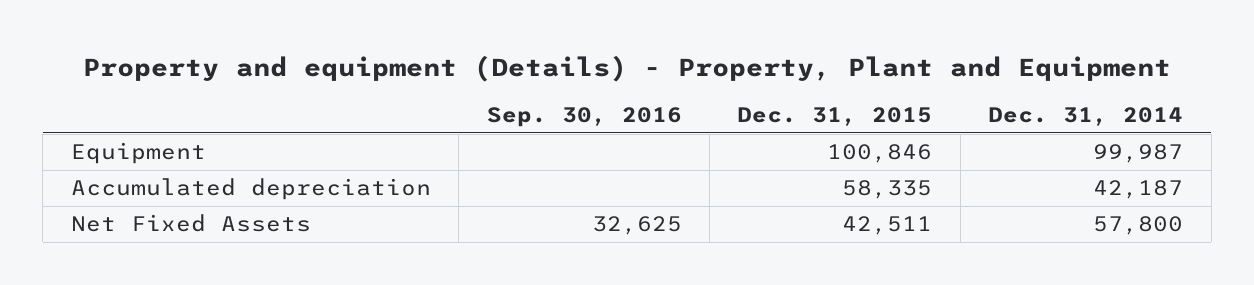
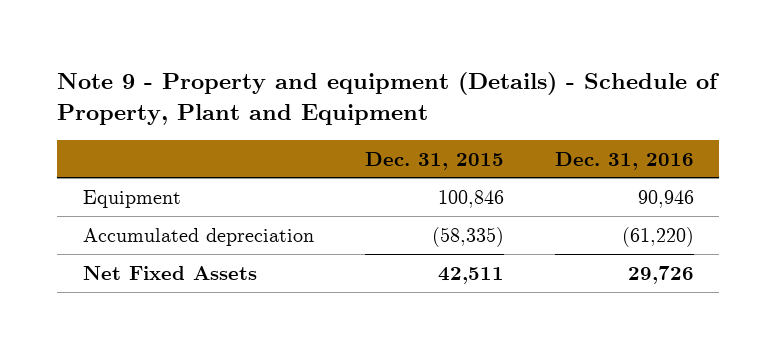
[83,54,1172,82] Property and equipment (Details) - Property, Plant and Equipment -> [57,71,721,125] Note 9 - Property and equipment (Details) - Schedule of Property, Plant and Equipment
[486,107,682,128] Sep. 30, 2016 -> none
[988,107,1184,127] Dec. 31, 2014 -> none
none -> [554,151,694,170] Dec. 31, 2016
[842,180,933,200] 58,335 -> [431,226,504,247] (58,335)

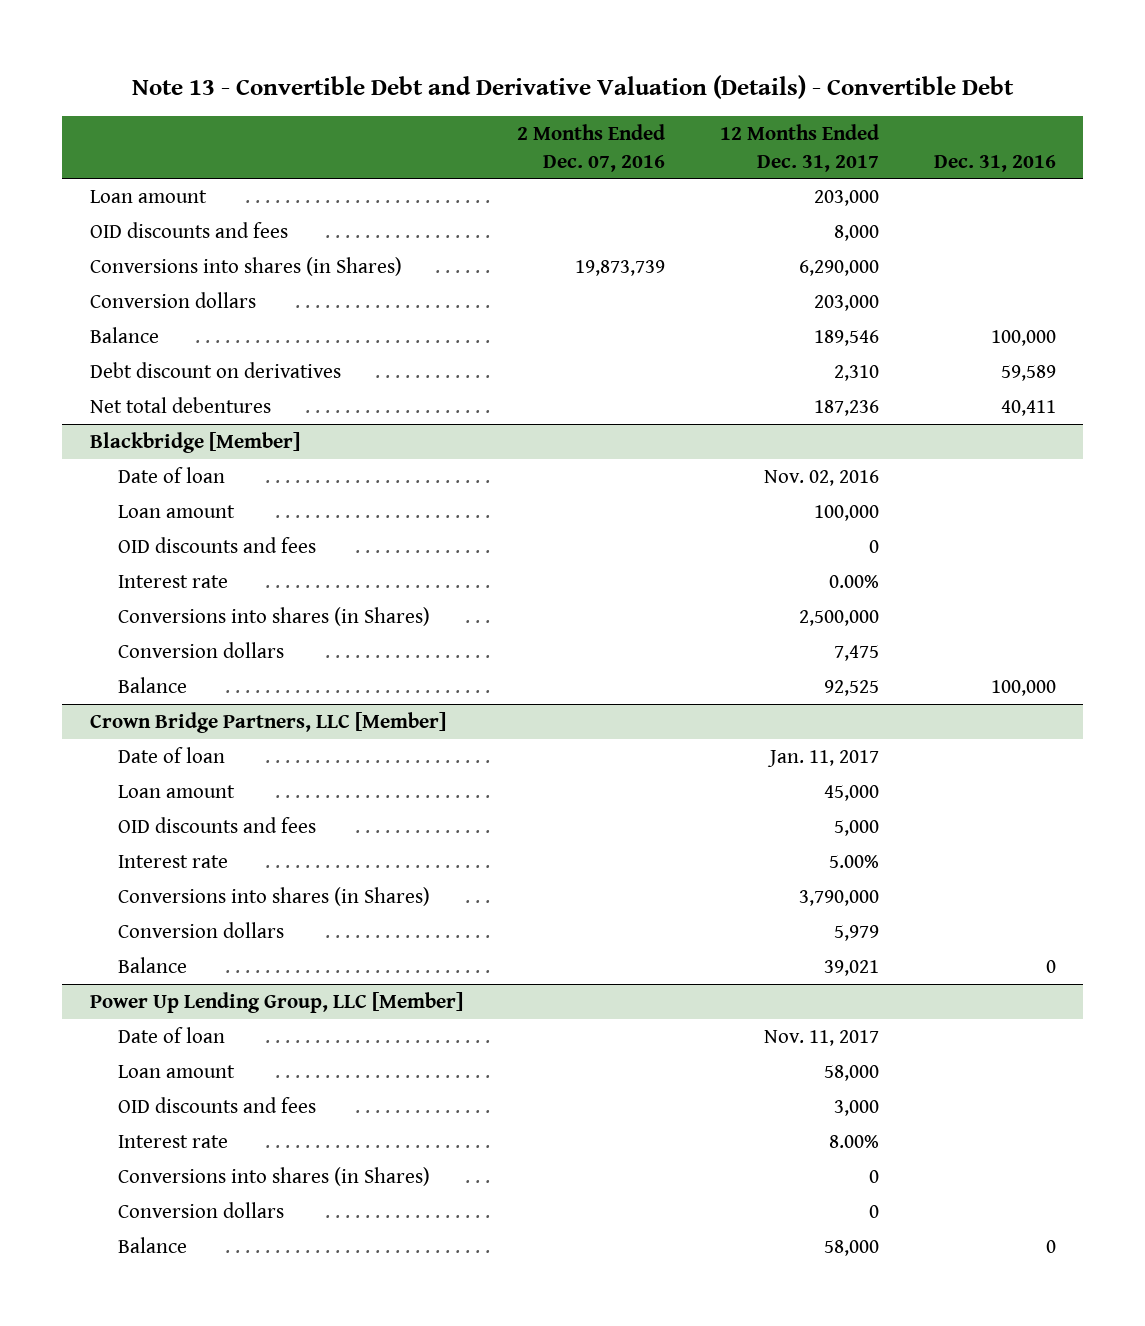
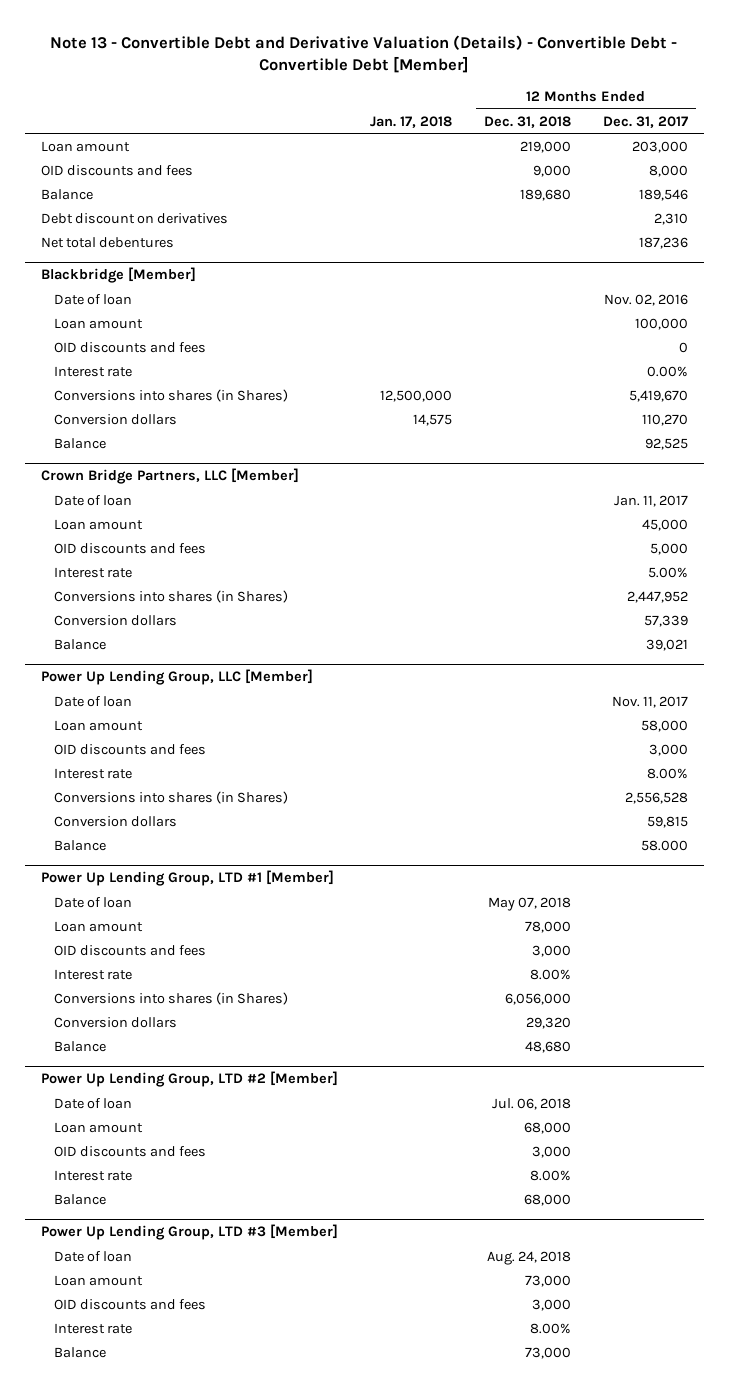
[131,75,1014,100] Note 13 - Convertible Debt and Derivative Valuation (Details) - Convertible Debt -> [50,34,678,73] Note 13 - Convertible Debt and Derivative Valuation (Details) - Convertible Debt - Convertible Debt [Member]
[517,124,666,172] 2 Months Ended Dec. 07, 2016 -> none
[933,154,1056,172] Dec. 31, 2016 -> none
none -> [369,115,452,128] Jan. 17, 2018
none -> [483,115,571,128] Dec. 31, 2018
[89,256,402,276] Conversions into shares (in Shares) -> none
[89,291,256,308] Conversion dollars -> none
[799,609,880,626] 2,500,000 -> [628,389,688,402] 5,419,670
[834,644,880,661] 7,475 -> [641,413,688,426] 110,270
[799,889,880,906] 3,790,000 -> [626,590,688,603] 2,447,952
[834,924,880,941] 5,979 -> [643,614,688,627] 57,339
[869,1169,880,1183] 0 -> [624,791,688,804] 2,556,528
[869,1204,880,1218] 0 -> [646,815,688,828] 59,815
[824,1239,880,1256] 58,000 -> [640,839,688,851] 58.000
none -> [41,870,335,887] Power Up Lending Group, LTD #1 [Member]
none -> [53,896,132,908] Date of loan
none -> [53,920,143,932] Loan amount
none -> [53,944,206,956] OID discounts and fees
none -> [53,968,132,980] Interest rate
none -> [53,991,288,1005] Conversions into shares (in Shares)
none -> [53,1016,177,1028] Conversion dollars
none -> [53,1040,106,1052] Balance
none -> [41,1071,339,1088] Power Up Lending Group, LTD #2 [Member]
none -> [53,1097,132,1109] Date of loan
none -> [53,1121,143,1133] Loan amount
none -> [53,1145,206,1157] OID discounts and fees
none -> [53,1169,132,1181] Interest rate
none -> [53,1193,106,1205] Balance
none -> [41,1224,339,1241] Power Up Lending Group, LTD #3 [Member]
none -> [53,1250,132,1262] Date of loan
none -> [53,1274,143,1286] Loan amount
none -> [53,1298,206,1310] OID discounts and fees
none -> [53,1322,132,1334] Interest rate
none -> [53,1346,106,1358] Balance

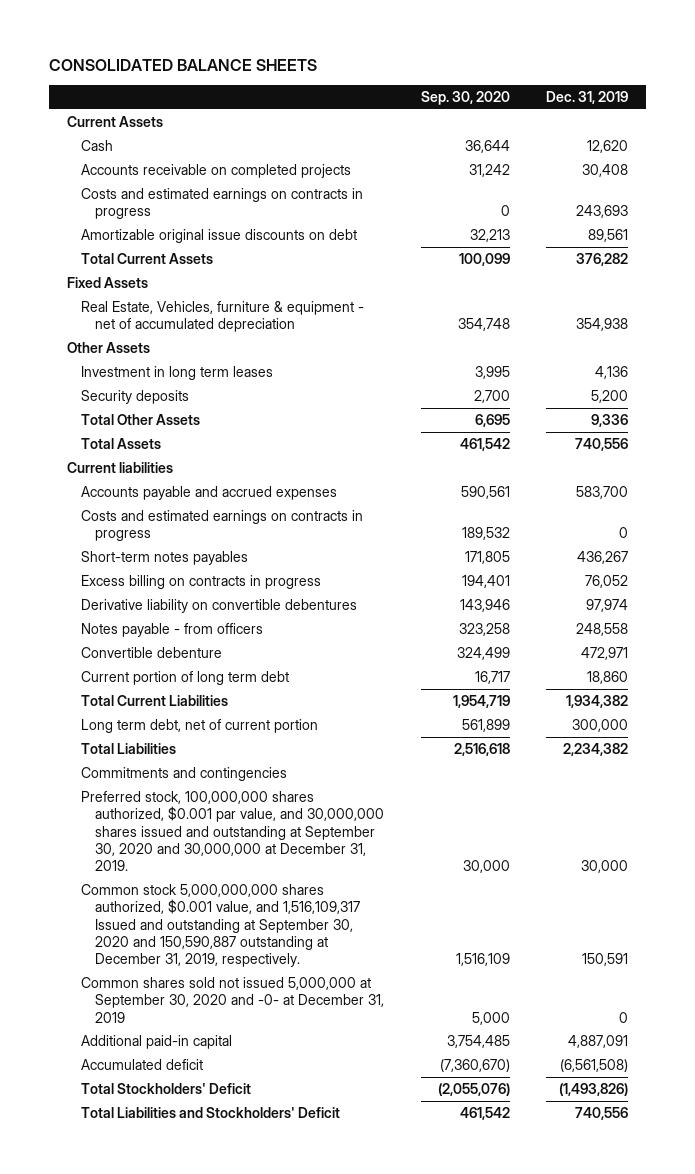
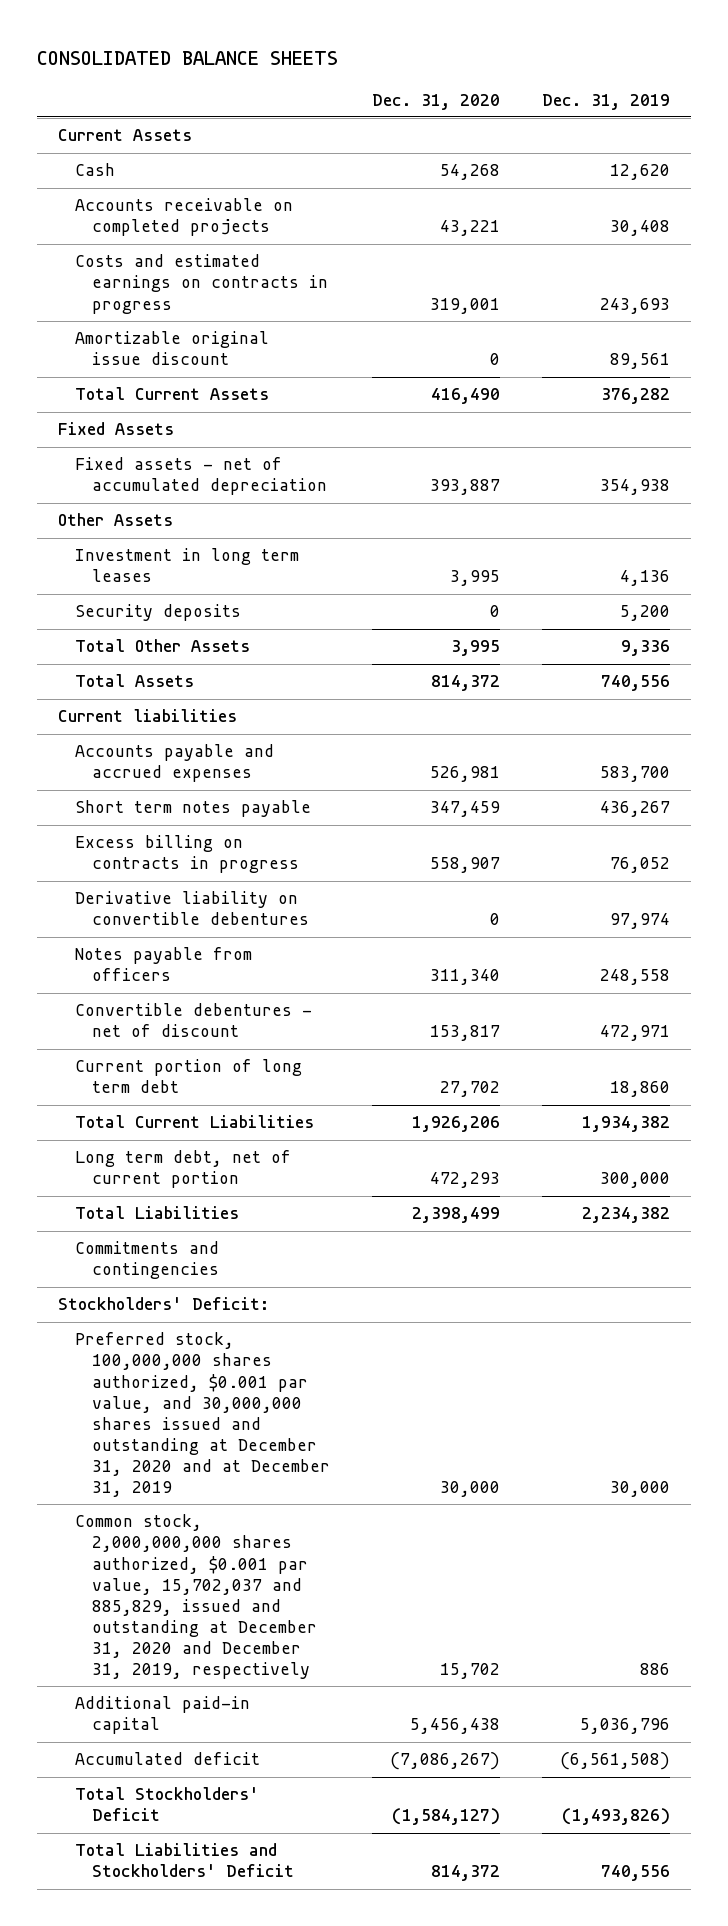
[420,91,510,106] Sep. 30, 2020 -> none
none -> [372,93,501,110] Dec. 31, 2020
[81,229,358,244] Amortizable original issue discounts on debt -> [75,331,270,366] Amortizable original issue discount
[81,301,365,333] Real Estate, Vehicles, furniture & equipment - net of accumulated depreciation -> [75,457,328,496] Fixed assets - net of accumulated depreciation
[81,510,364,542] Costs and estimated earnings on contracts in progress -> none
[81,551,249,566] Short-term notes payables -> [75,800,312,818] Short term notes payable
[81,623,264,638] Notes payable - from officers -> [75,947,253,982] Notes payable from officers
[81,647,223,659] Convertible debenture -> [75,1003,313,1038] Convertible debentures - net of discount
[81,977,385,1023] Common shares sold not issued 5,000,000 at September 30, 2020 and -0- at December 31, 2019 -> none
none -> [58,1297,270,1311] Stockholders' Deficit:
[81,791,385,872] Preferred stock, 100,000,000 shares authorized, $0.001 par value, and 30,000,000 shares issued and outstanding at September 30, 2020 and 30,000,000 at December 31, 2019. -> [75,1332,331,1497] Preferred stock, 100,000,000 shares authorized, $0.001 par value, and 30,000,000 shares issued and outstanding at December 31, 2020 and at December 31, 2019
[81,884,361,968] Common stock 5,000,000,000 shares authorized, $0.001 value, and 1,516,109,317 Issued and outstanding at September 30, 2020 and 150,590,887 outstanding at December 31, 2019, respectively. -> [75,1514,318,1679] Common stock, 2,000,000,000 shares authorized, $0.001 par value, 15,702,037 and 885,829, issued and outstanding at December 31, 2020 and December 31, 2019, respectively
[582,953,629,967] 150,591 -> [639,1662,670,1675] 886
[568,1035,629,1049] 4,887,091 -> [579,1718,670,1735] 5,036,796

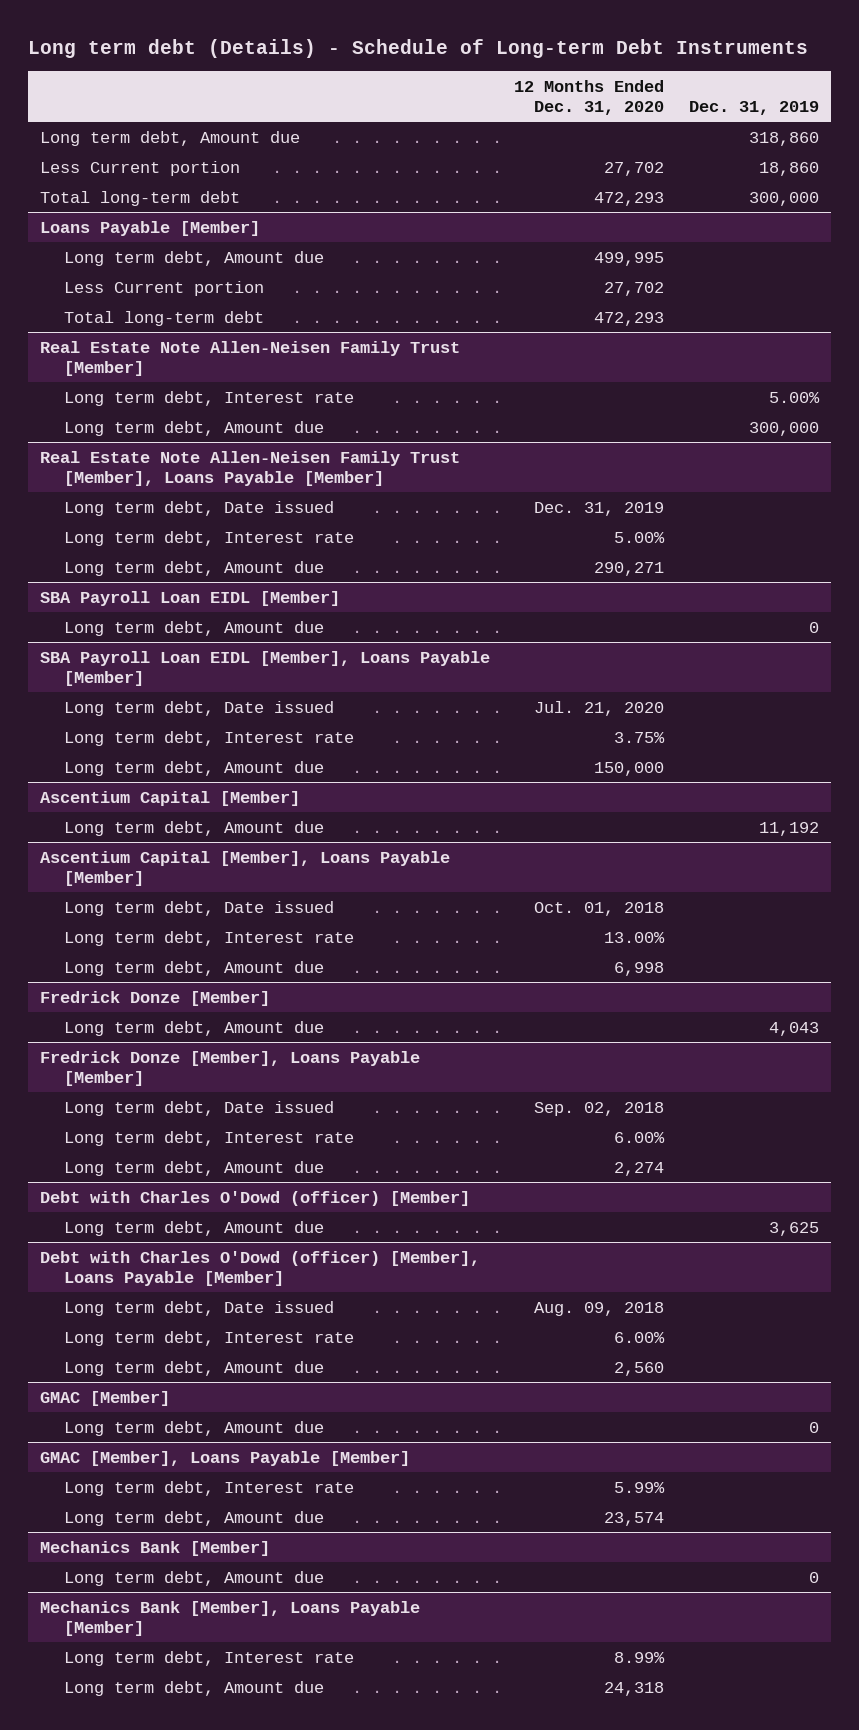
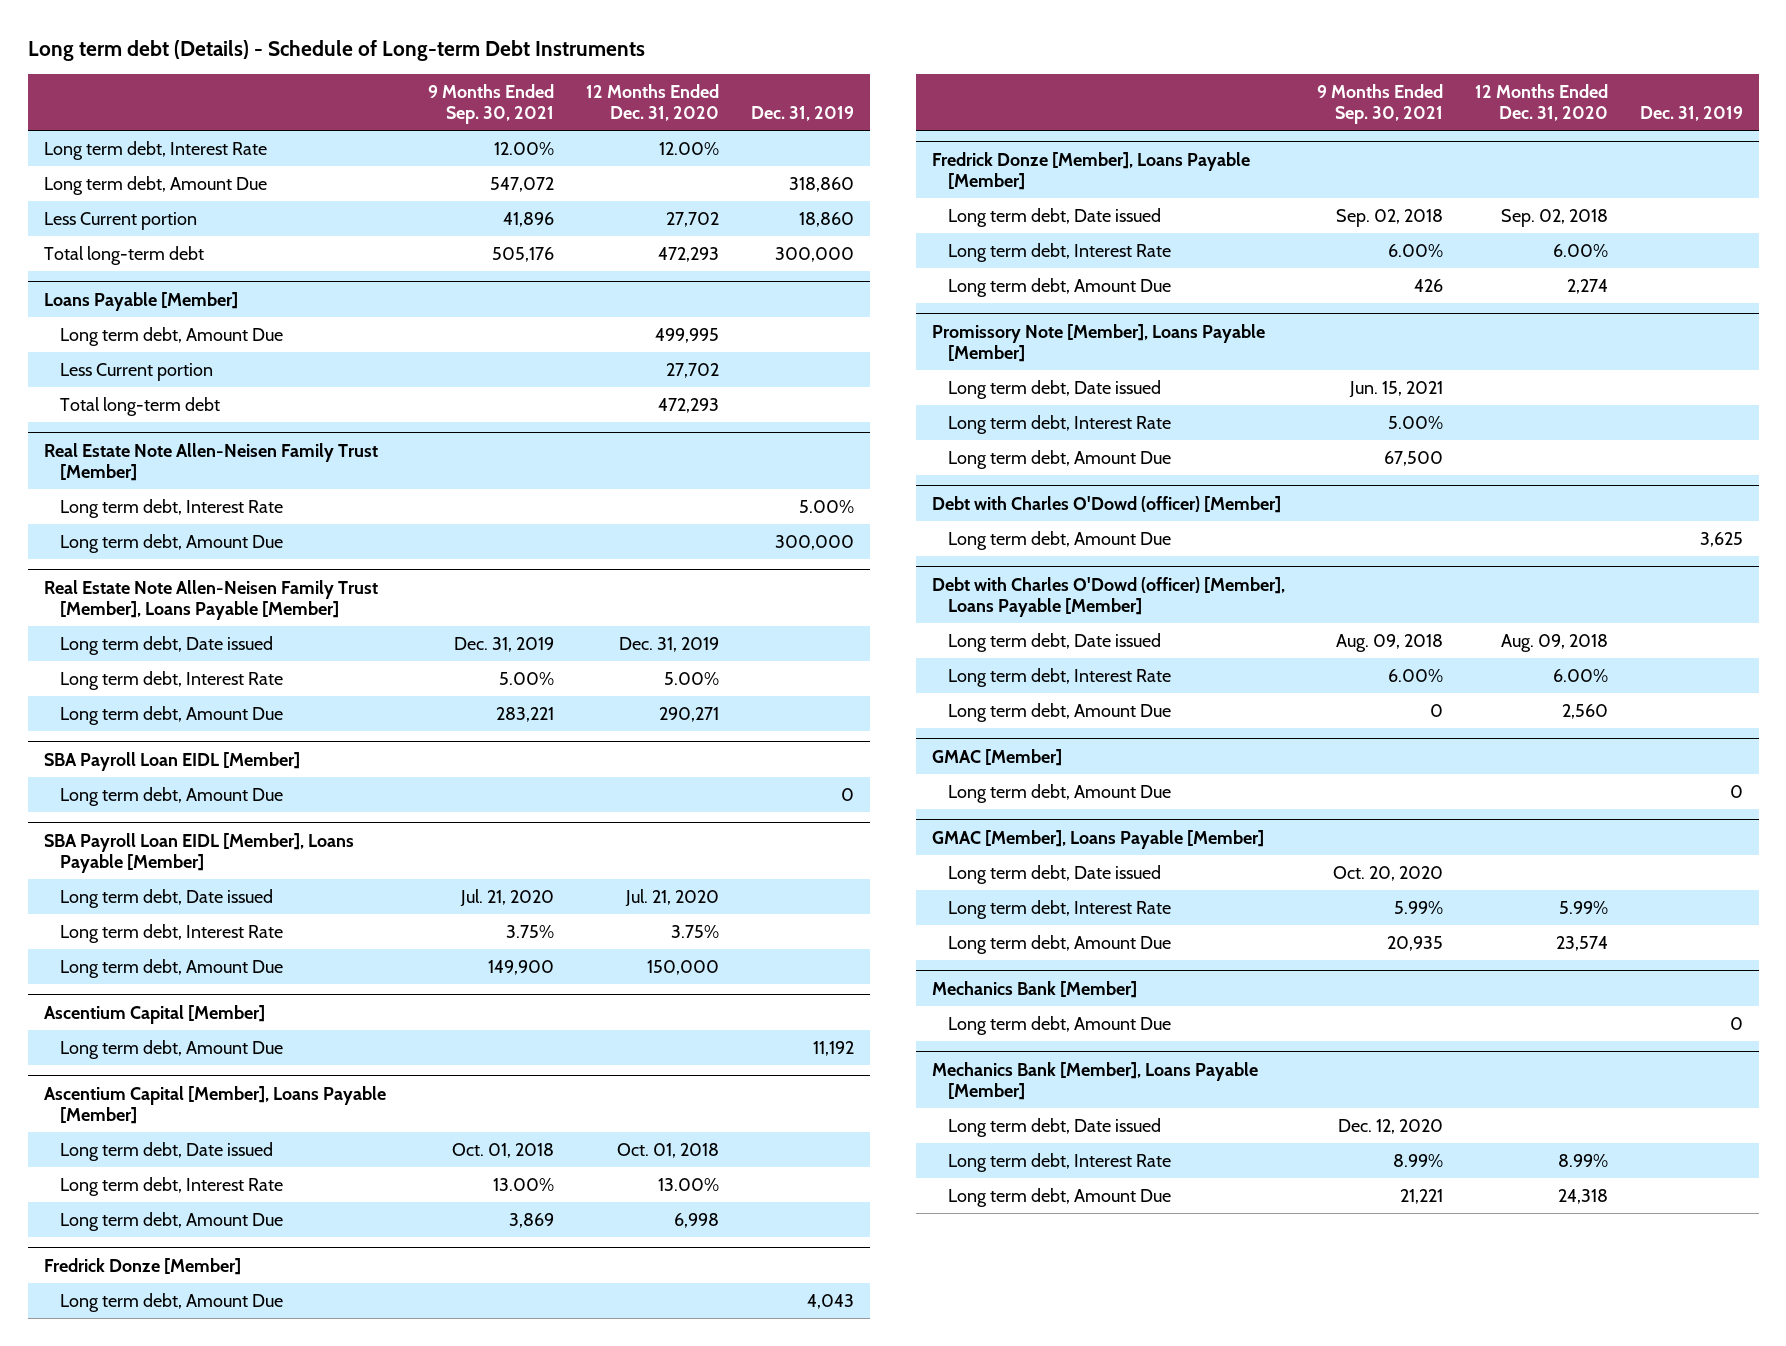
none -> [428,83,555,125] 9 Months Ended Sep. 30, 2021
none -> [43,141,267,161] Long term debt, Interest Rate
[40,130,301,146] Long term debt, Amount due -> [43,176,267,196] Long term debt, Amount Due
[63,250,324,266] Long term debt, Amount due -> [60,327,284,347] Long term debt, Amount Due
[63,390,354,406] Long term debt, Interest rate -> [60,499,284,519] Long term debt, Interest Rate
[63,420,324,436] Long term debt, Amount due -> [60,534,284,554] Long term debt, Amount Due
[63,530,354,546] Long term debt, Interest rate -> [60,671,284,691] Long term debt, Interest Rate
[63,560,324,576] Long term debt, Amount due -> [60,706,284,726] Long term debt, Amount Due
[63,620,324,636] Long term debt, Amount due -> [60,787,284,807] Long term debt, Amount Due
[63,730,354,746] Long term debt, Interest rate -> [60,924,284,944] Long term debt, Interest Rate
[63,760,324,776] Long term debt, Amount due -> [60,959,284,979] Long term debt, Amount Due
[63,820,324,836] Long term debt, Amount due -> [60,1040,284,1060] Long term debt, Amount Due
[63,930,354,946] Long term debt, Interest rate -> [60,1177,284,1197] Long term debt, Interest Rate
[63,960,324,976] Long term debt, Amount due -> [60,1212,284,1232] Long term debt, Amount Due
[63,1020,324,1036] Long term debt, Amount due -> [60,1293,284,1313] Long term debt, Amount Due
[63,1130,354,1146] Long term debt, Interest rate -> [948,243,1172,263] Long term debt, Interest Rate
[63,1160,324,1176] Long term debt, Amount due -> [948,278,1172,298] Long term debt, Amount Due
none -> [931,323,1265,362] Promissory Note [Member], Loans Payable [Member]
none -> [948,380,1162,400] Long term debt, Date issued
none -> [948,415,1172,435] Long term debt, Interest Rate
none -> [948,450,1172,470] Long term debt, Amount Due
[63,1220,324,1236] Long term debt, Amount due -> [948,531,1172,551] Long term debt, Amount Due
[63,1330,354,1346] Long term debt, Interest rate -> [948,668,1172,688] Long term debt, Interest Rate
[63,1360,324,1376] Long term debt, Amount due -> [948,703,1172,723] Long term debt, Amount Due
[63,1420,324,1436] Long term debt, Amount due -> [948,784,1172,804] Long term debt, Amount Due
none -> [948,865,1162,885] Long term debt, Date issued
[63,1480,354,1496] Long term debt, Interest rate -> [948,900,1172,920] Long term debt, Interest Rate
[63,1510,324,1526] Long term debt, Amount due -> [948,935,1172,955] Long term debt, Amount Due
[63,1570,324,1586] Long term debt, Amount due -> [948,1016,1172,1036] Long term debt, Amount Due
none -> [948,1118,1162,1138] Long term debt, Date issued
[63,1650,354,1666] Long term debt, Interest rate -> [948,1153,1172,1173] Long term debt, Interest Rate
[63,1680,324,1696] Long term debt, Amount due -> [948,1188,1172,1208] Long term debt, Amount Due

